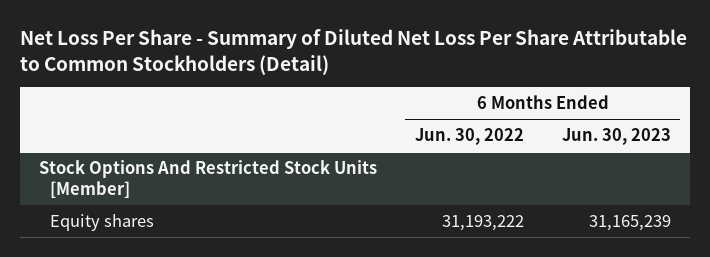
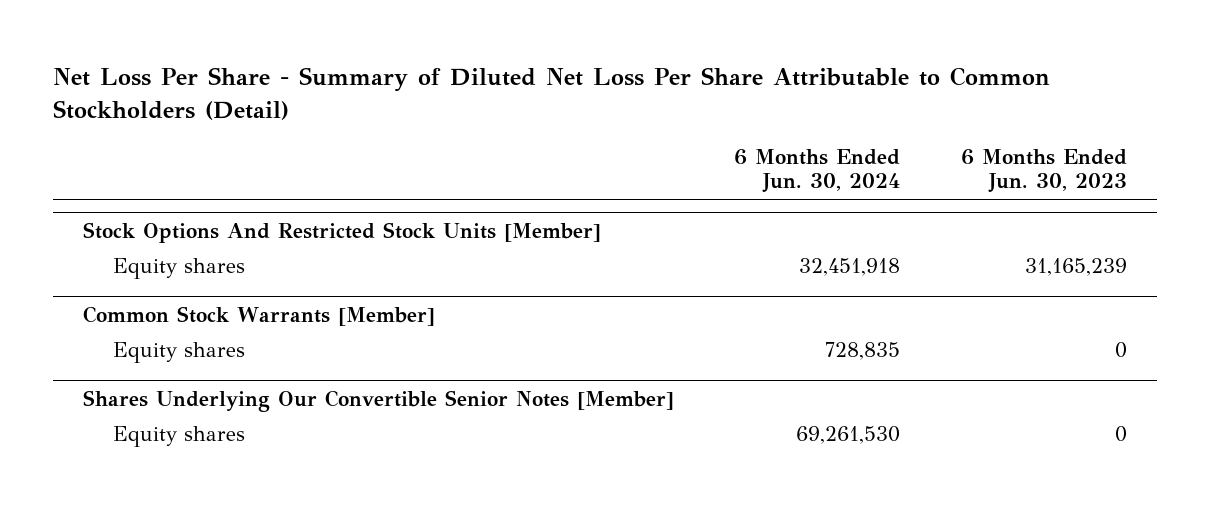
[414,128,524,146] Jun. 30, 2022 -> none
none -> [734,148,901,194] 6 Months Ended Jun. 30, 2024
none -> [82,305,435,326] Common Stock Warrants [Member]
none -> [113,342,246,364] Equity shares
none -> [82,389,674,412] Shares Underlying Our Convertible Senior Notes [Member]
none -> [113,426,246,448] Equity shares

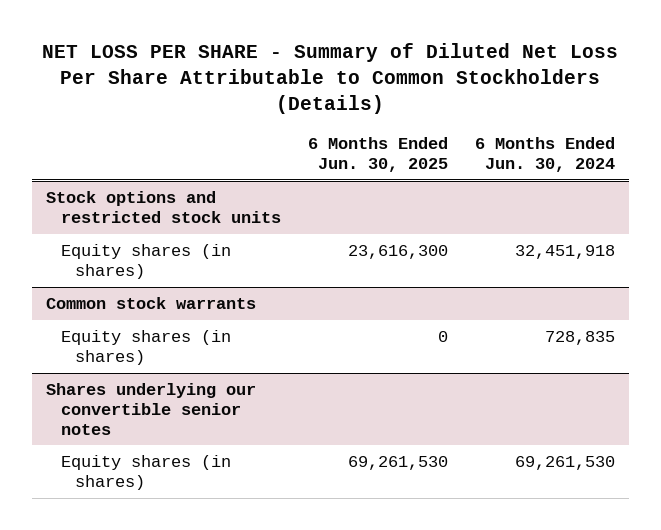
[52,67,1050,120] Net Loss Per Share - Summary of Diluted Net Loss Per Share Attributable to Common Stockholders (Detail) -> [42,43,619,115] NET LOSS PER SHARE - Summary of Diluted Net Loss Per Share Attributable to Common Stockholders (Details)
[960,148,1127,194] 6 Months Ended Jun. 30, 2023 -> none
none -> [307,137,448,173] 6 Months Ended Jun. 30, 2025
[82,221,601,243] Stock Options And Restricted Stock Units [Member] -> [45,190,281,223] Stock options and restricted stock units
[113,258,246,280] Equity shares -> [60,243,231,279] Equity shares (in shares)
[82,305,435,326] Common Stock Warrants [Member] -> [45,296,256,309] Common stock warrants
[113,342,246,364] Equity shares -> [60,329,231,365] Equity shares (in shares)
[82,389,674,412] Shares Underlying Our Convertible Senior Notes [Member] -> [45,382,256,435] Shares underlying our convertible senior notes
[113,426,246,448] Equity shares -> [60,454,231,490] Equity shares (in shares)

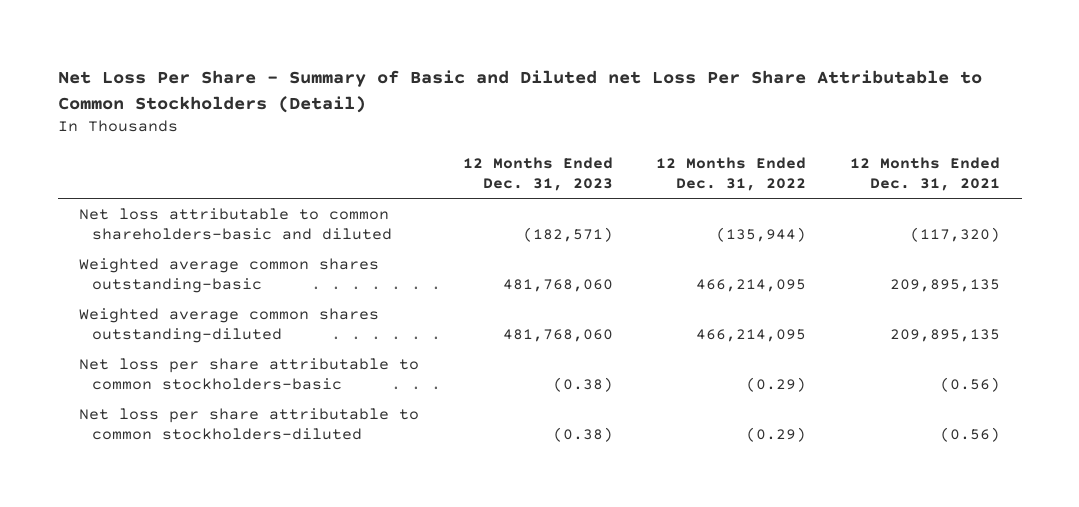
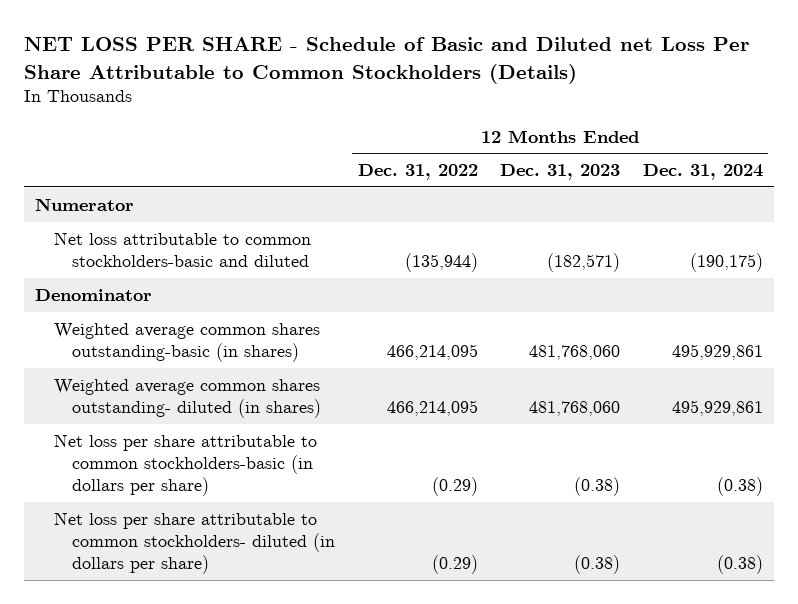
[57,70,982,113] Net Loss Per Share - Summary of Basic and Diluted net Loss Per Share Attributable to Common Stockholders (Detail) -> [24,37,750,84] NET LOSS PER SHARE - Schedule of Basic and Diluted net Loss Per Share Attributable to Common Stockholders (Details)
[849,156,1000,191] 12 Months Ended Dec. 31, 2021 -> none
none -> [642,164,763,181] Dec. 31, 2024
none -> [35,197,135,211] Numerator
[79,208,393,240] Net loss attributable to common shareholders-basic and diluted -> [53,231,311,267] Net loss attributable to common stockholders-basic and diluted
none -> [35,288,153,301] Denominator
[79,258,380,293] Weighted average common shares outstanding-basic -> [53,322,320,362] Weighted average common shares outstanding-basic (in shares)
[79,308,380,343] Weighted average common shares outstanding-diluted -> [53,378,322,418] Weighted average common shares outstanding- diluted (in shares)
[79,358,420,390] Net loss per share attributable to common stockholders-basic -> [53,433,317,496] Net loss per share attributable to common stockholders-basic (in dollars per share)
[79,408,420,440] Net loss per share attributable to common stockholders-diluted -> [53,511,336,574] Net loss per share attributable to common stockholders- diluted (in dollars per share)

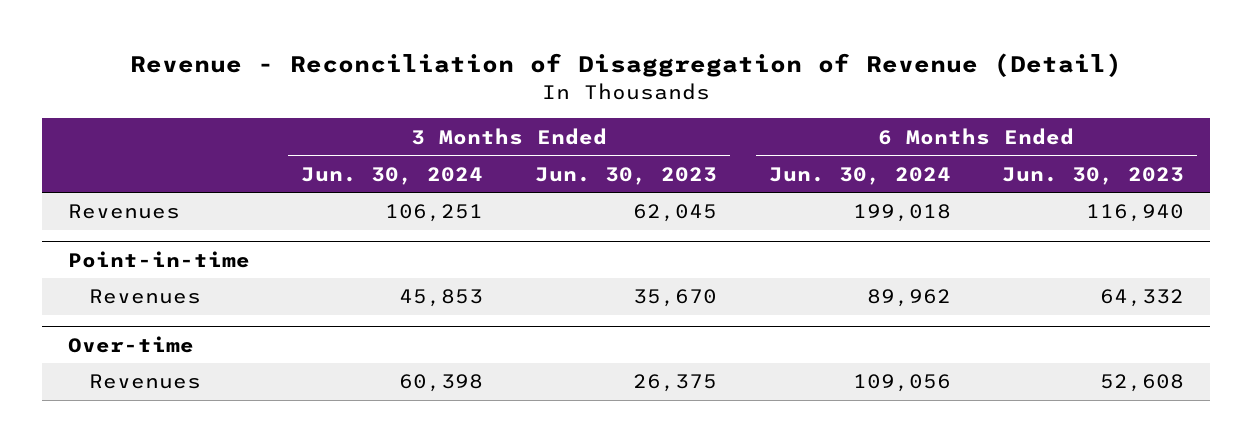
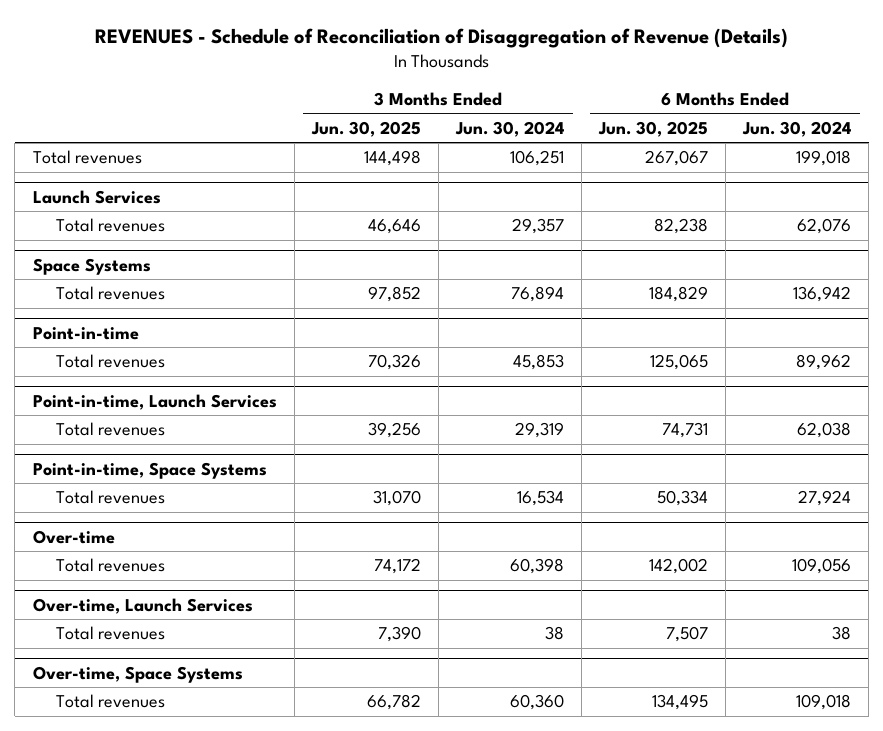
[129,53,1122,78] Revenue - Reconciliation of Disaggregation of Revenue (Detail) -> [94,27,788,48] REVENUES - Schedule of Reconciliation of Disaggregation of Revenue (Details)
[534,166,717,185] Jun. 30, 2023 -> none
[1002,166,1185,185] Jun. 30, 2023 -> none
none -> [310,120,421,137] Jun. 30, 2025
none -> [597,120,708,137] Jun. 30, 2025
[67,204,180,220] Revenues -> [32,150,142,165] Total revenues
none -> [32,190,161,205] Launch Services
none -> [55,218,165,233] Total revenues
none -> [32,258,151,276] Space Systems
none -> [55,286,165,301] Total revenues
[88,289,201,305] Revenues -> [55,354,165,369] Total revenues
none -> [32,394,277,411] Point-in-time, Launch Services
none -> [55,422,165,437] Total revenues
none -> [32,462,267,480] Point-in-time, Space Systems
none -> [55,490,165,505] Total revenues
[88,374,201,390] Revenues -> [55,558,165,573] Total revenues
none -> [32,598,253,615] Over-time, Launch Services
none -> [55,626,165,641] Total revenues
none -> [32,666,243,684] Over-time, Space Systems
none -> [55,694,165,709] Total revenues

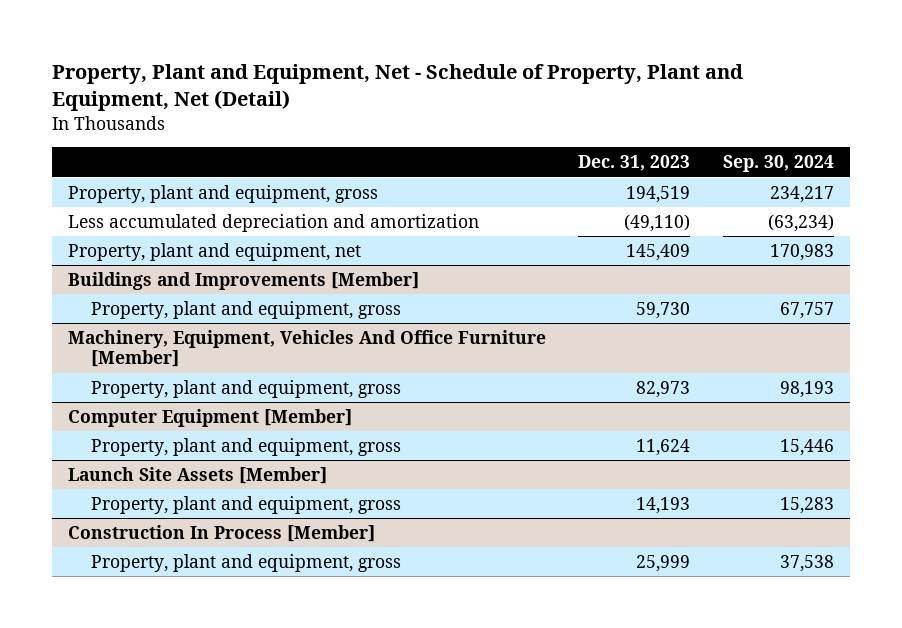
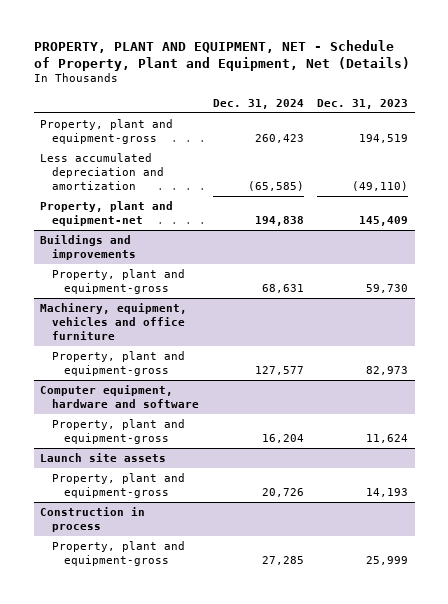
[51,63,743,112] Property, Plant and Equipment, Net - Schedule of Property, Plant and Equipment, Net (Detail) -> [33,39,410,71] PROPERTY, PLANT AND EQUIPMENT, NET - Schedule of Property, Plant and Equipment, Net (Details)
[722,155,834,173] Sep. 30, 2024 -> none
none -> [212,99,304,110] Dec. 31, 2024
[67,184,378,203] Property, plant and equipment, gross -> [40,118,174,144] Property, plant and equipment-gross
[67,242,361,261] Property, plant and equipment, net -> [40,200,174,226] Property, plant and equipment-net
[67,271,419,290] Buildings and Improvements [Member] -> [40,234,137,260] Buildings and improvements
[91,300,402,319] Property, plant and equipment, gross -> [52,268,186,294] Property, plant and equipment-gross
[67,329,546,368] Machinery, Equipment, Vehicles And Office Furniture [Member] -> [40,302,188,340] Machinery, equipment, vehicles and office furniture
[91,379,402,398] Property, plant and equipment, gross -> [52,350,186,376] Property, plant and equipment-gross
[67,408,352,427] Computer Equipment [Member] -> [40,384,200,408] Computer equipment, hardware and software
[91,437,402,456] Property, plant and equipment, gross -> [52,418,186,444] Property, plant and equipment-gross
[67,466,327,484] Launch Site Assets [Member] -> [40,452,167,462] Launch site assets
[91,495,402,514] Property, plant and equipment, gross -> [52,472,186,498] Property, plant and equipment-gross
[67,524,375,542] Construction In Process [Member] -> [40,506,146,532] Construction in process
[91,553,402,572] Property, plant and equipment, gross -> [52,540,186,566] Property, plant and equipment-gross

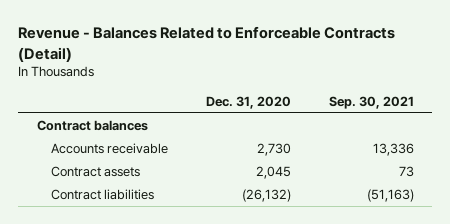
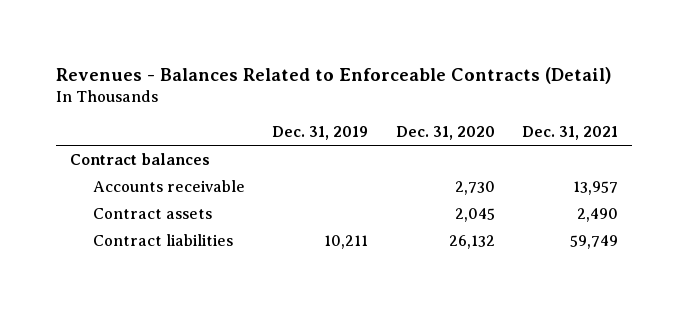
[18,26,396,62] Revenue - Balances Related to Enforceable Contracts (Detail) -> [55,66,612,84] Revenues - Balances Related to Enforceable Contracts (Detail)
[328,95,414,109] Sep. 30, 2021 -> none
none -> [272,126,369,141] Dec. 31, 2019
none -> [521,126,618,141] Dec. 31, 2021
[241,189,291,203] (26,132) -> [448,235,495,250] 26,132

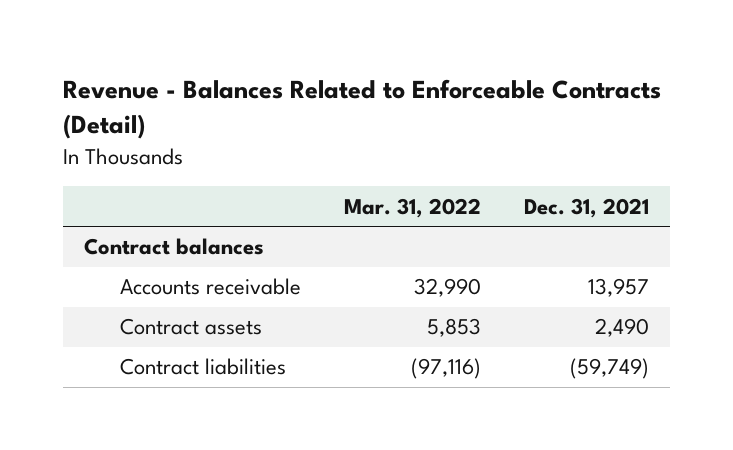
[55,66,612,84] Revenues - Balances Related to Enforceable Contracts (Detail) -> [62,78,661,140] Revenue - Balances Related to Enforceable Contracts (Detail)
[272,126,369,141] Dec. 31, 2019 -> none
[395,126,495,141] Dec. 31, 2020 -> none
none -> [344,197,482,218] Mar. 31, 2022
[569,235,618,250] 59,749 -> [569,358,649,380] (59,749)

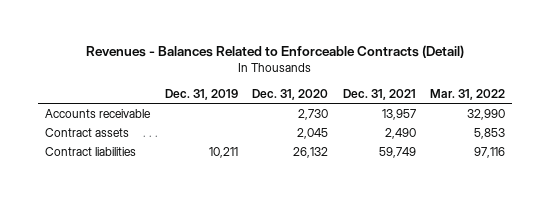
[62,78,661,140] Revenue - Balances Related to Enforceable Contracts (Detail) -> [86,45,465,59] Revenues - Balances Related to Enforceable Contracts (Detail)
none -> [164,88,238,100] Dec. 31, 2019
none -> [252,88,329,100] Dec. 31, 2020
[84,238,265,256] Contract balances -> none
[411,358,482,380] (97,116) -> [474,146,506,158] 97,116
[569,358,649,380] (59,749) -> [378,146,416,158] 59,749

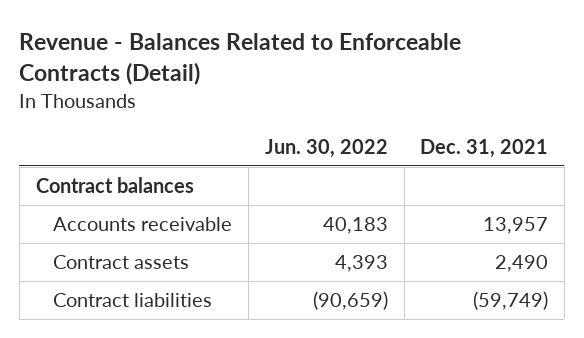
[86,45,465,59] Revenues - Balances Related to Enforceable Contracts (Detail) -> [19,33,462,85] Revenue - Balances Related to Enforceable Contracts (Detail)
[164,88,238,100] Dec. 31, 2019 -> none
[252,88,329,100] Dec. 31, 2020 -> none
[430,88,506,100] Mar. 31, 2022 -> none
none -> [264,138,388,158] Jun. 30, 2022
none -> [35,177,194,194] Contract balances
[378,146,416,158] 59,749 -> [473,291,549,311] (59,749)

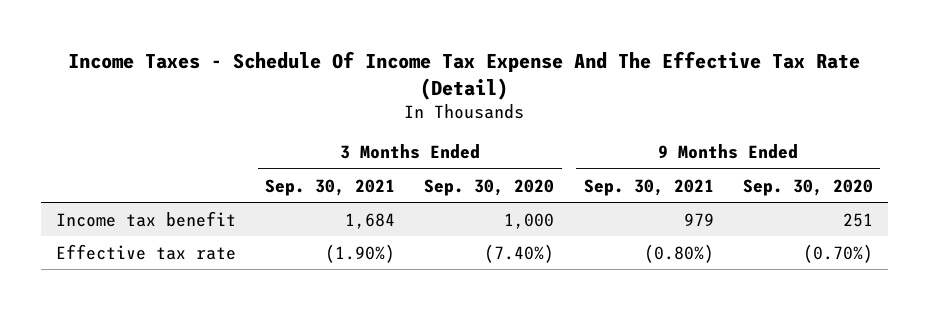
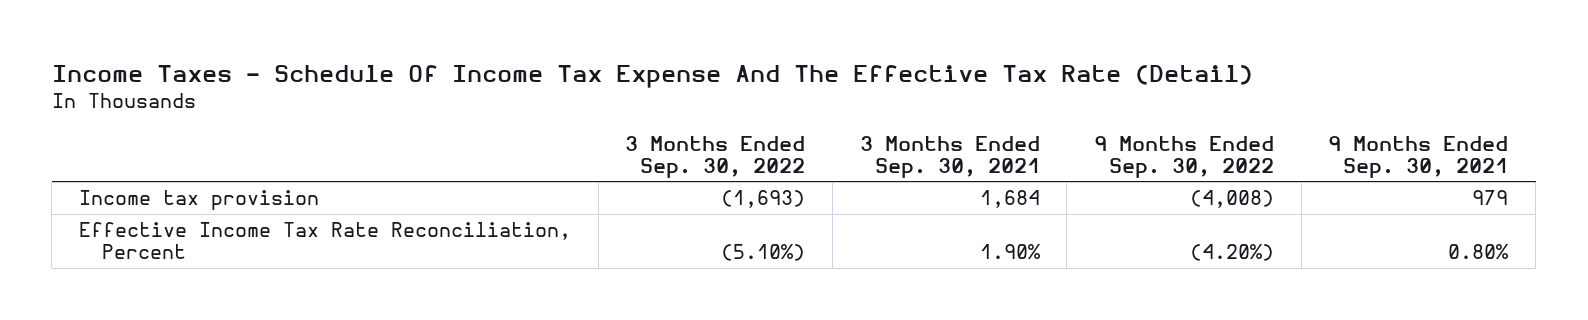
[424,178,555,196] Sep. 30, 2020 -> none
[743,178,874,196] Sep. 30, 2020 -> none
none -> [625,135,806,178] 3 Months Ended Sep. 30, 2022
none -> [1094,135,1275,178] 9 Months Ended Sep. 30, 2022
[55,210,236,227] Income tax benefit -> [79,190,320,211] Income tax provision
[55,243,236,260] Effective tax rate -> [79,222,572,260] Effective Income Tax Rate Reconciliation, Percent
[325,243,396,263] (1.90%) -> [979,244,1041,260] 1.90%
[643,243,714,263] (0.80%) -> [1448,244,1510,260] 0.80%

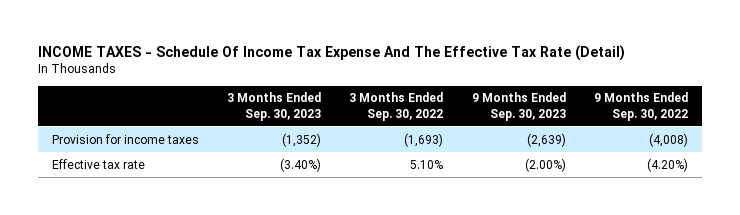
[51,64,1253,88] Income Taxes - Schedule Of Income Tax Expense And The Effective Tax Rate (Detail) -> [37,44,625,61] INCOME TAXES - Schedule Of Income Tax Expense And The Effective Tax Rate (Detail)
[859,135,1040,178] 3 Months Ended Sep. 30, 2021 -> none
[1328,135,1509,178] 9 Months Ended Sep. 30, 2021 -> none
none -> [227,92,322,121] 3 Months Ended Sep. 30, 2023
none -> [471,92,566,121] 9 Months Ended Sep. 30, 2023
[79,190,320,211] Income tax provision -> [51,133,199,144] Provision for income taxes
[79,222,572,260] Effective Income Tax Rate Reconciliation, Percent -> [51,158,145,169] Effective tax rate
[721,244,806,262] (5.10%) -> [410,159,444,169] 5.10%

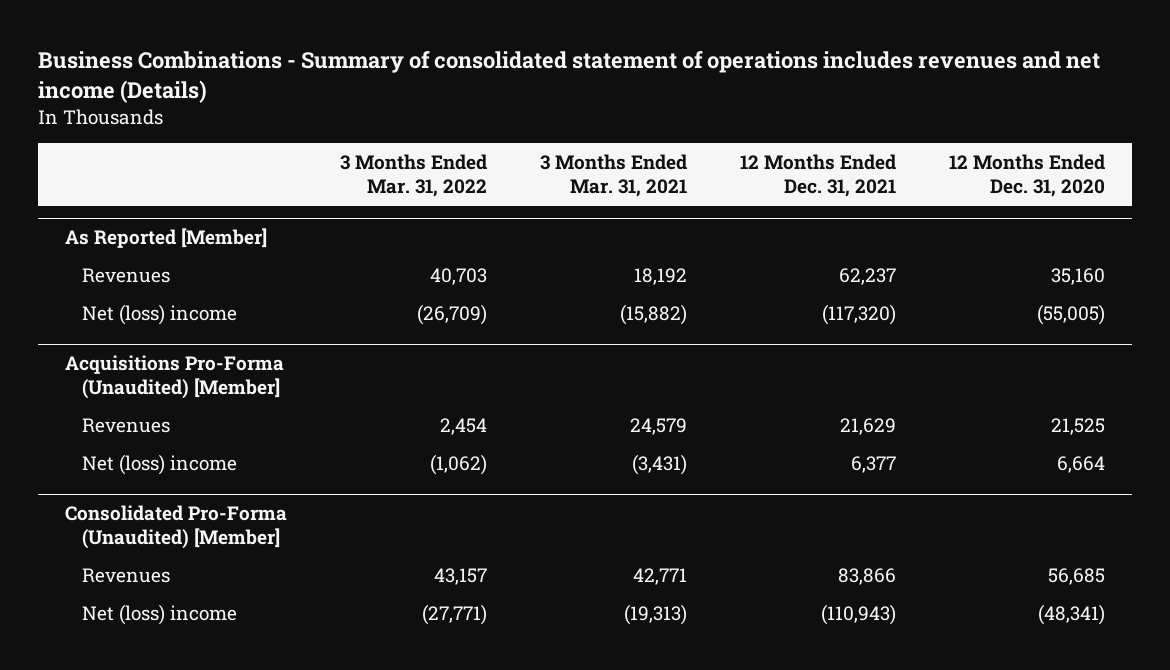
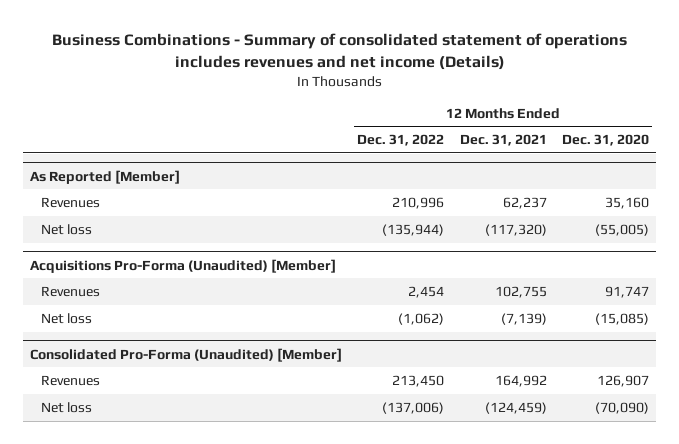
[340,153,488,197] 3 Months Ended Mar. 31, 2022 -> none
[540,153,688,197] 3 Months Ended Mar. 31, 2021 -> none
none -> [357,134,445,147] Dec. 31, 2022
[81,303,237,325] Net (loss) income -> [40,223,92,235] Net loss
[840,417,897,435] 21,629 -> [494,285,547,298] 102,755
[1051,417,1106,435] 21,525 -> [604,285,649,298] 91,747
[81,453,237,475] Net (loss) income -> [40,312,92,324] Net loss
[851,455,897,473] 6,377 -> [500,312,547,325] (7,139)
[1057,455,1106,473] 6,664 -> [594,312,649,325] (15,085)
[838,567,897,585] 83,866 -> [494,374,547,387] 164,992
[1048,567,1106,585] 56,685 -> [596,374,649,387] 126,907
[81,603,237,625] Net (loss) income -> [40,401,92,413] Net loss
[821,603,897,625] (110,943) -> [484,401,547,414] (124,459)
[1038,603,1106,625] (48,341) -> [594,401,649,414] (70,090)

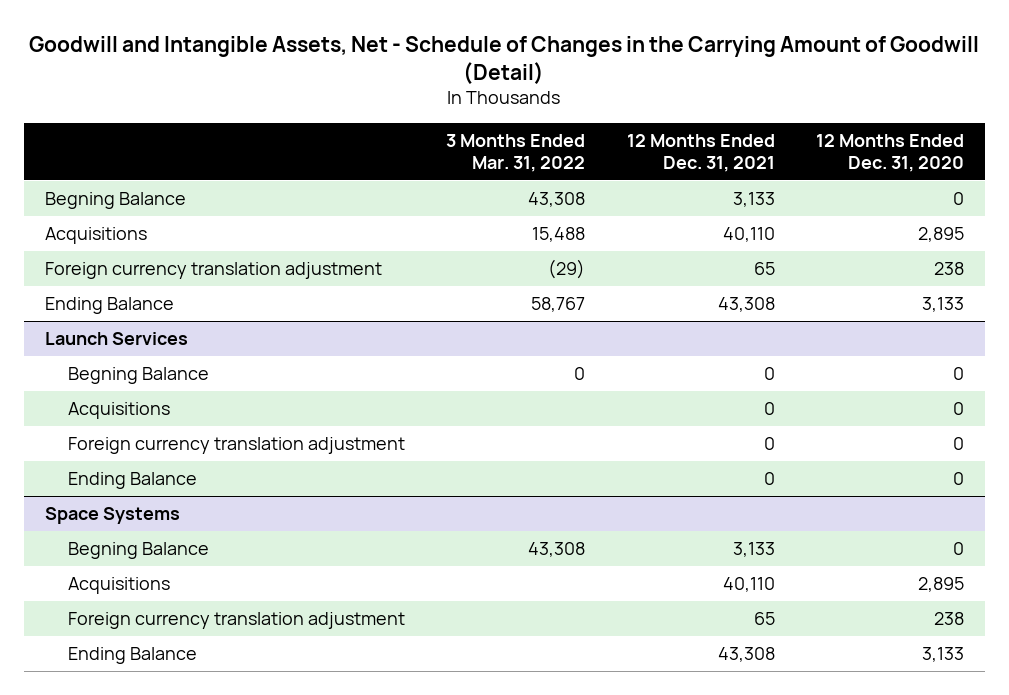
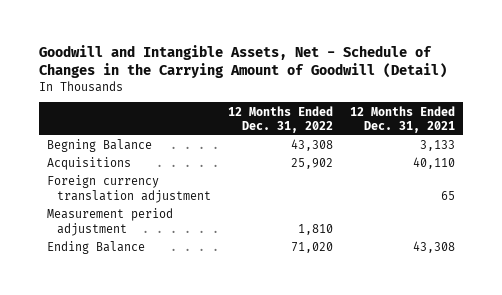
[446,133,586,172] 3 Months Ended Mar. 31, 2022 -> none
[816,133,965,172] 12 Months Ended Dec. 31, 2020 -> none
none -> [227,105,333,133] 12 Months Ended Dec. 31, 2022
[44,297,174,315] Ending Balance -> none
[44,332,188,346] Launch Services -> none
[67,367,209,385] Begning Balance -> none
[67,402,170,420] Acquisitions -> none
[67,437,405,455] Foreign currency translation adjustment -> none
[67,472,197,490] Ending Balance -> none
[44,507,180,525] Space Systems -> none
[67,542,209,560] Begning Balance -> none
[67,577,170,595] Acquisitions -> none
[67,612,405,630] Foreign currency translation adjustment -> none
none -> [47,208,174,236] Measurement period adjustment

